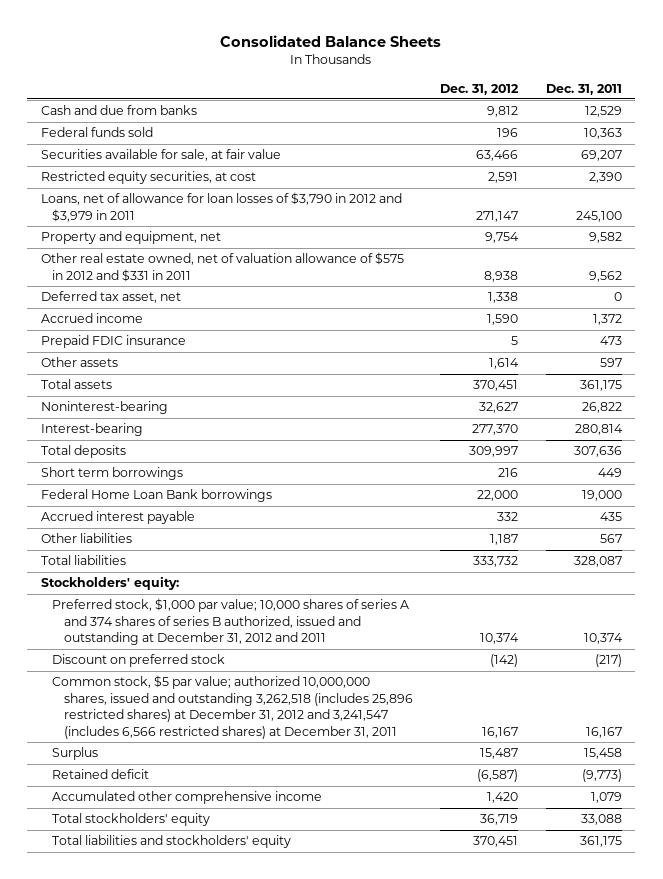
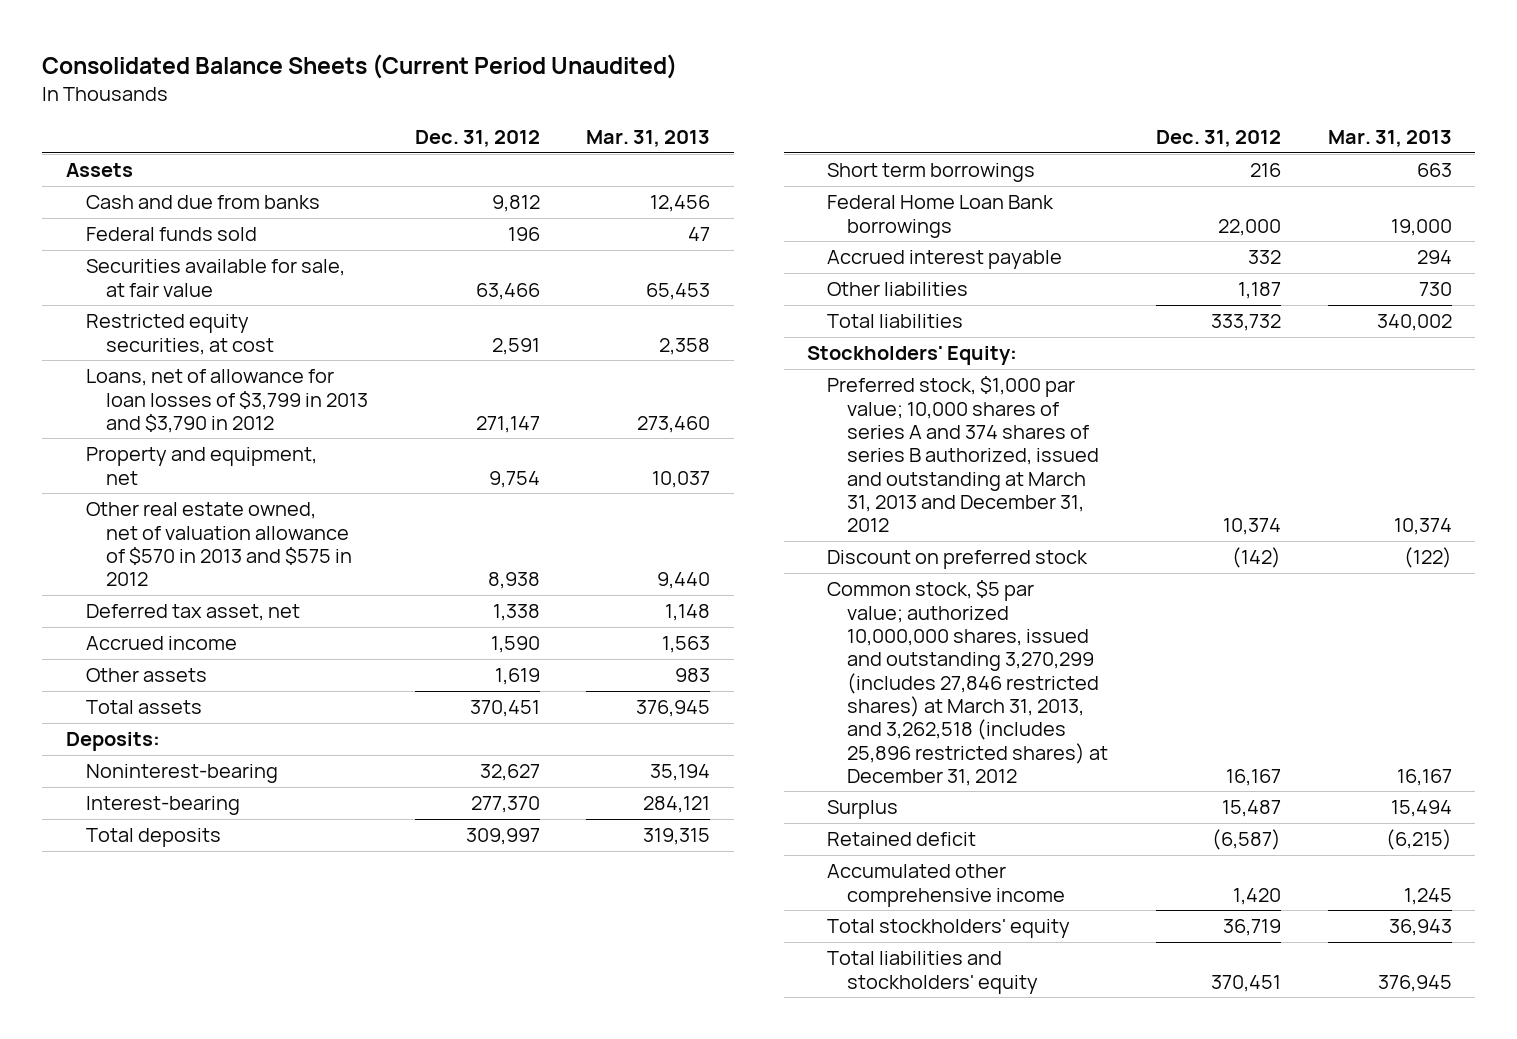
[220,35,442,48] Consolidated Balance Sheets -> [42,53,678,79] Consolidated Balance Sheets (Current Period Unaudited)
[545,83,622,95] Dec. 31, 2011 -> none
none -> [586,129,711,147] Mar. 31, 2013
none -> [65,163,133,178] Assets
[41,192,403,222] Loans, net of allowance for loan losses of $3,790 in 2012 and $3,979 in 2011 -> [85,369,368,433] Loans, net of allowance for loan losses of $3,799 in 2013 and $3,790 in 2012
[41,252,405,282] Other real estate owned, net of valuation allowance of $575 in 2012 and $331 in 2011 -> [85,502,352,587] Other real estate owned, net of valuation allowance of $570 in 2013 and $575 in 2012
[41,335,187,349] Prepaid FDIC insurance -> none
[489,358,520,370] 1,614 -> [494,668,540,686] 1,619
none -> [65,732,160,752] Deposits:
[41,576,180,591] Stockholders' equity: -> [807,346,1018,366] Stockholders' Equity:
[52,598,410,646] Preferred stock, $1,000 par value; 10,000 shares of series A and 374 shares of series B authorized, issued and outstanding at December 31, 2012 and 2011 -> [827,376,1100,533] Preferred stock, $1,000 par value; 10,000 shares of series A and 374 shares of series B authorized, issued and outstanding at March 31, 2013 and December 31, 2012
[52,675,413,739] Common stock, $5 par value; authorized 10,000,000 shares, issued and outstanding 3,262,518 (includes 25,896 restricted shares) at December 31, 2012 and 3,241,547 (includes 6,566 restricted shares) at December 31, 2011 -> [827,580,1109,786] Common stock, $5 par value; authorized 10,000,000 shares, issued and outstanding 3,270,299 (includes 27,846 restricted shares) at March 31, 2013, and 3,262,518 (includes 25,896 restricted shares) at December 31, 2012

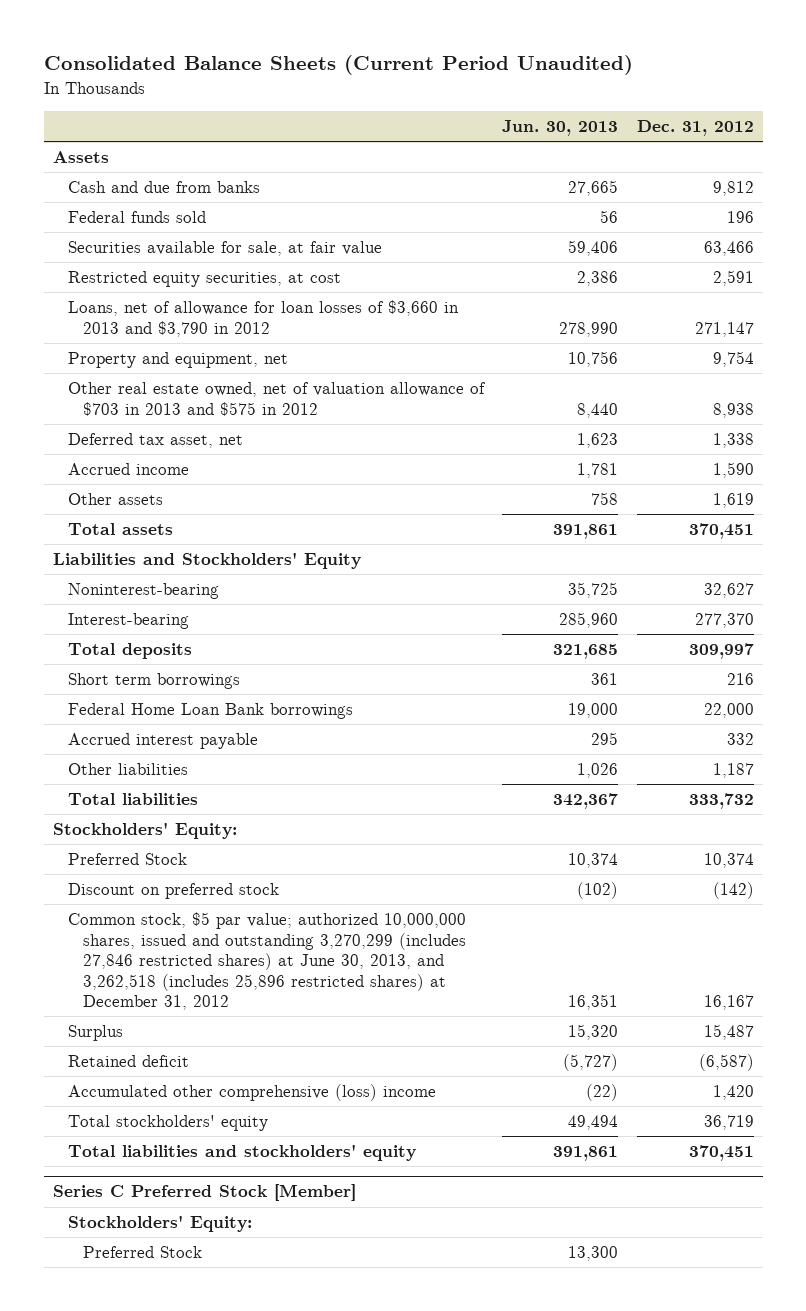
[586,129,711,147] Mar. 31, 2013 -> none
none -> [502,119,619,136] Jun. 30, 2013
[85,369,368,433] Loans, net of allowance for loan losses of $3,799 in 2013 and $3,790 in 2012 -> [68,300,460,337] Loans, net of allowance for loan losses of $3,660 in 2013 and $3,790 in 2012
[85,502,352,587] Other real estate owned, net of valuation allowance of $570 in 2013 and $575 in 2012 -> [68,382,487,416] Other real estate owned, net of valuation allowance of $703 in 2013 and $575 in 2012
[65,732,160,752] Deposits: -> none
none -> [52,552,361,570] Liabilities and Stockholders' Equity
[827,376,1100,533] Preferred stock, $1,000 par value; 10,000 shares of series A and 374 shares of series B authorized, issued and outstanding at March 31, 2013 and December 31, 2012 -> [68,853,188,866] Preferred Stock
[827,580,1109,786] Common stock, $5 par value; authorized 10,000,000 shares, issued and outstanding 3,270,299 (includes 27,846 restricted shares) at March 31, 2013, and 3,262,518 (includes 25,896 restricted shares) at December 31, 2012 -> [68,912,467,1011] Common stock, $5 par value; authorized 10,000,000 shares, issued and outstanding 3,270,299 (includes 27,846 restricted shares) at June 30, 2013, and 3,262,518 (includes 25,896 restricted shares) at December 31, 2012
[827,864,1066,907] Accumulated other comprehensive income -> [68,1084,437,1102] Accumulated other comprehensive (loss) income
none -> [52,1184,356,1202] Series C Preferred Stock [Member]
none -> [68,1215,253,1233] Stockholders' Equity:
none -> [83,1246,203,1259] Preferred Stock

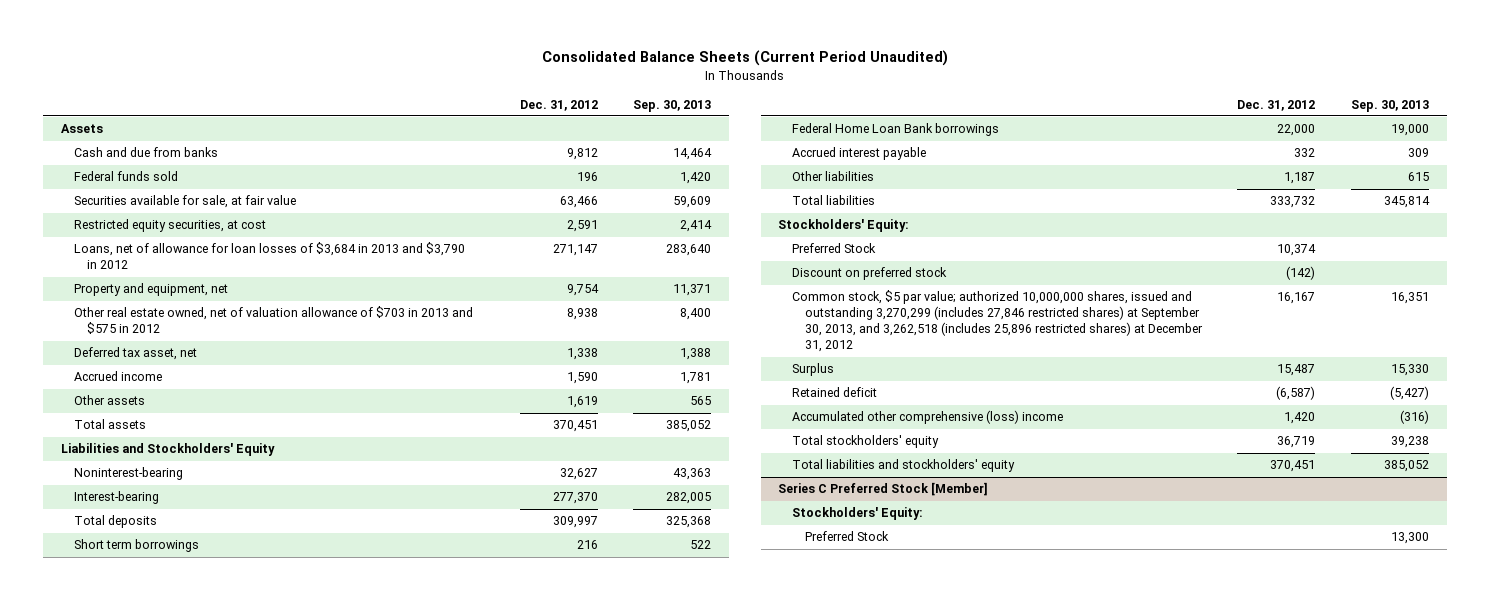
[502,119,619,136] Jun. 30, 2013 -> none
none -> [633,99,712,112] Sep. 30, 2013
[68,300,460,337] Loans, net of allowance for loan losses of $3,660 in 2013 and $3,790 in 2012 -> [73,242,465,270] Loans, net of allowance for loan losses of $3,684 in 2013 and $3,790 in 2012
[68,912,467,1011] Common stock, $5 par value; authorized 10,000,000 shares, issued and outstanding 3,270,299 (includes 27,846 restricted shares) at June 30, 2013, and 3,262,518 (includes 25,896 restricted shares) at December 31, 2012 -> [791,290,1203,353] Common stock, $5 par value; authorized 10,000,000 shares, issued and outstanding 3,270,299 (includes 27,846 restricted shares) at September 30, 2013, and 3,262,518 (includes 25,896 restricted shares) at December 31, 2012

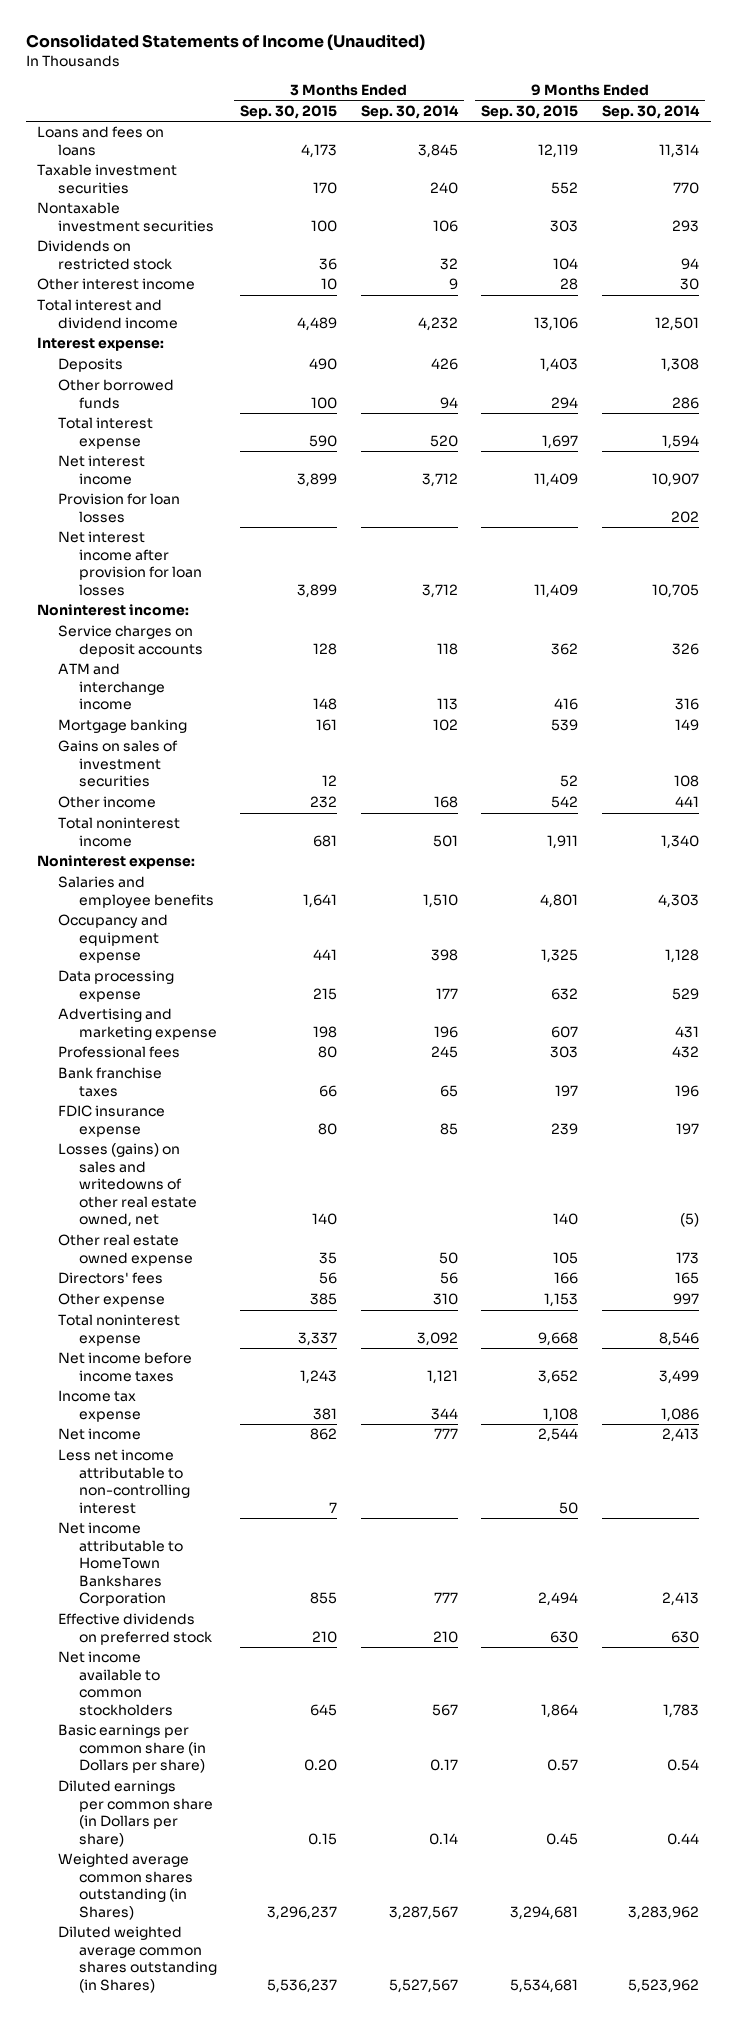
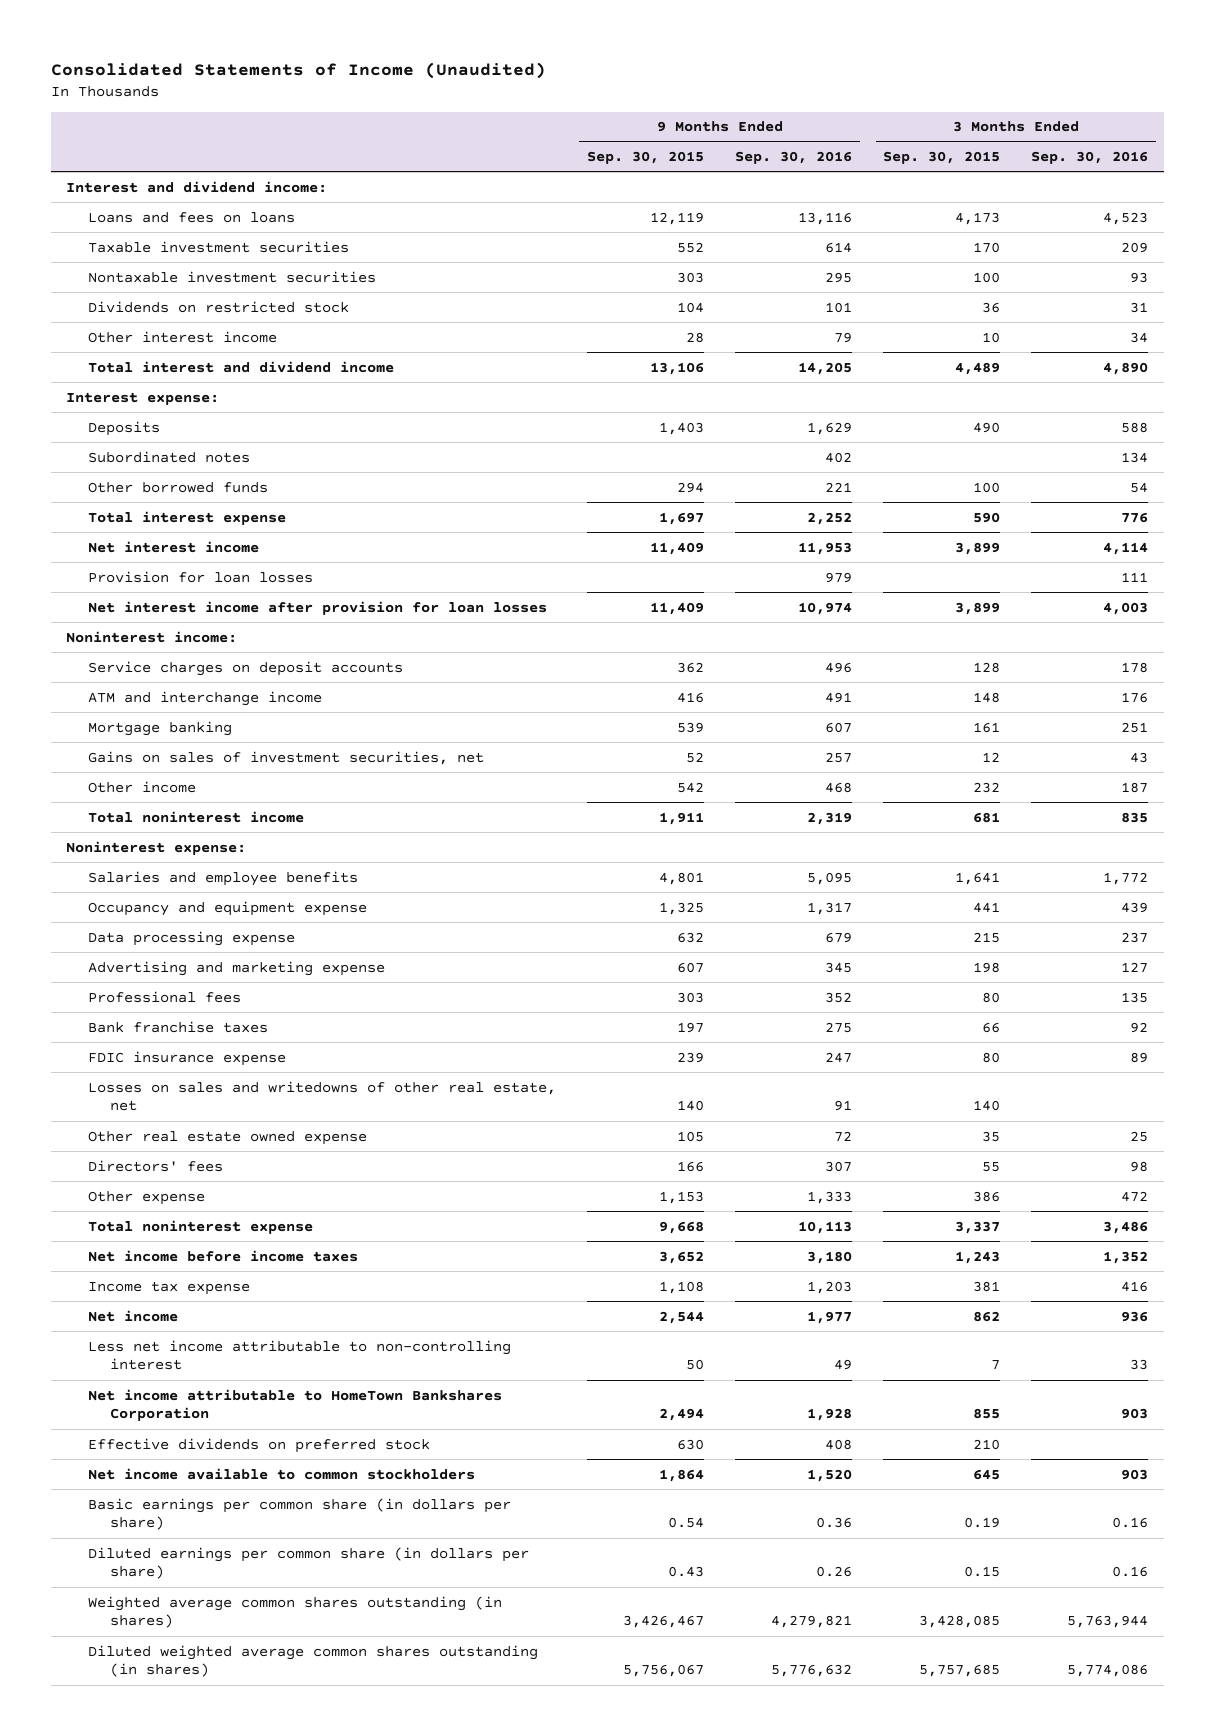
[360,104,459,119] Sep. 30, 2014 -> none
[601,104,700,119] Sep. 30, 2014 -> none
none -> [735,151,853,165] Sep. 30, 2016
none -> [1031,151,1149,165] Sep. 30, 2016
none -> [66,180,328,193] Interest and dividend income:
none -> [88,450,251,463] Subordinated notes
[58,740,179,788] Gains on sales of investment securities -> [88,750,485,765] Gains on sales of investment securities, net
[58,1143,197,1228] Losses (gains) on sales and writedowns of other real estate owned, net -> [88,1080,557,1112] Losses on sales and writedowns of other real estate, net
[319,1272,338,1285] 56 -> [982,1161,1001,1172] 55
[310,1293,338,1306] 385 -> [973,1190,1001,1202] 386
[58,1724,206,1774] Basic earnings per common share (in Dollars per share) -> [88,1497,512,1531] Basic earnings per common share (in dollars per share)
[304,1759,338,1772] 0.20 -> [964,1517,1001,1529] 0.19
[547,1759,579,1772] 0.57 -> [668,1517,705,1529] 0.54
[58,1780,213,1847] Diluted earnings per common share (in Dollars per share) -> [88,1546,530,1580] Diluted earnings per common share (in dollars per share)
[546,1832,579,1845] 0.45 -> [668,1566,705,1578] 0.43
[58,1853,193,1920] Weighted average common shares outstanding (in Shares) -> [88,1595,503,1629] Weighted average common shares outstanding (in shares)
[267,1905,338,1920] 3,296,237 -> [919,1615,1001,1629] 3,428,085
[510,1905,579,1920] 3,294,681 -> [623,1615,705,1629] 3,426,467
[58,1926,217,1993] Diluted weighted average common shares outstanding (in Shares) -> [88,1644,539,1678] Diluted weighted average common shares outstanding (in shares)
[267,1978,338,1993] 5,536,237 -> [919,1664,1001,1678] 5,757,685
[510,1978,579,1993] 5,534,681 -> [623,1664,705,1678] 5,756,067

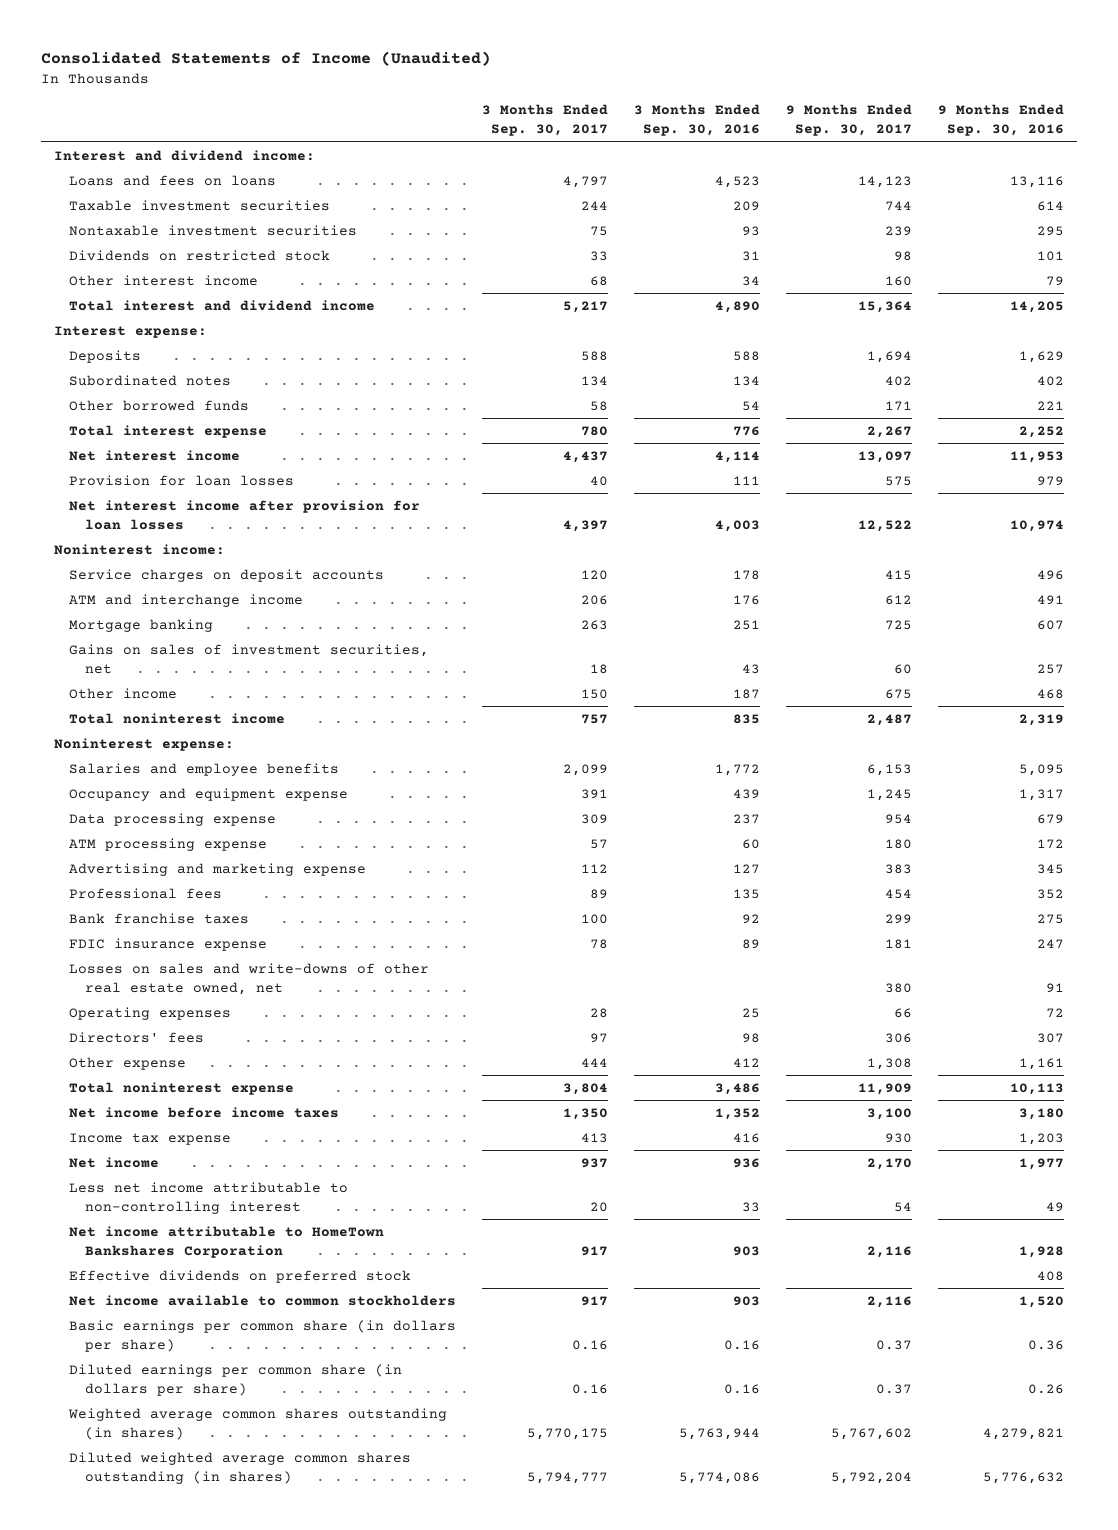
[587,151,705,165] Sep. 30, 2015 -> none
[883,151,1001,165] Sep. 30, 2015 -> none
none -> [482,104,609,137] 3 Months Ended Sep. 30, 2017
none -> [786,104,913,137] 9 Months Ended Sep. 30, 2017
none -> [69,837,268,851] ATM processing expense
[88,1080,557,1112] Losses on sales and writedowns of other real estate, net -> [69,962,430,995] Losses on sales and write-downs of other real estate owned, net
[88,1130,368,1145] Other real estate owned expense -> [69,1006,232,1020] Operating expenses
[807,1190,853,1204] 1,333 -> [1019,1057,1065,1070] 1,161
[1121,1190,1149,1202] 472 -> [733,1057,761,1067] 412

